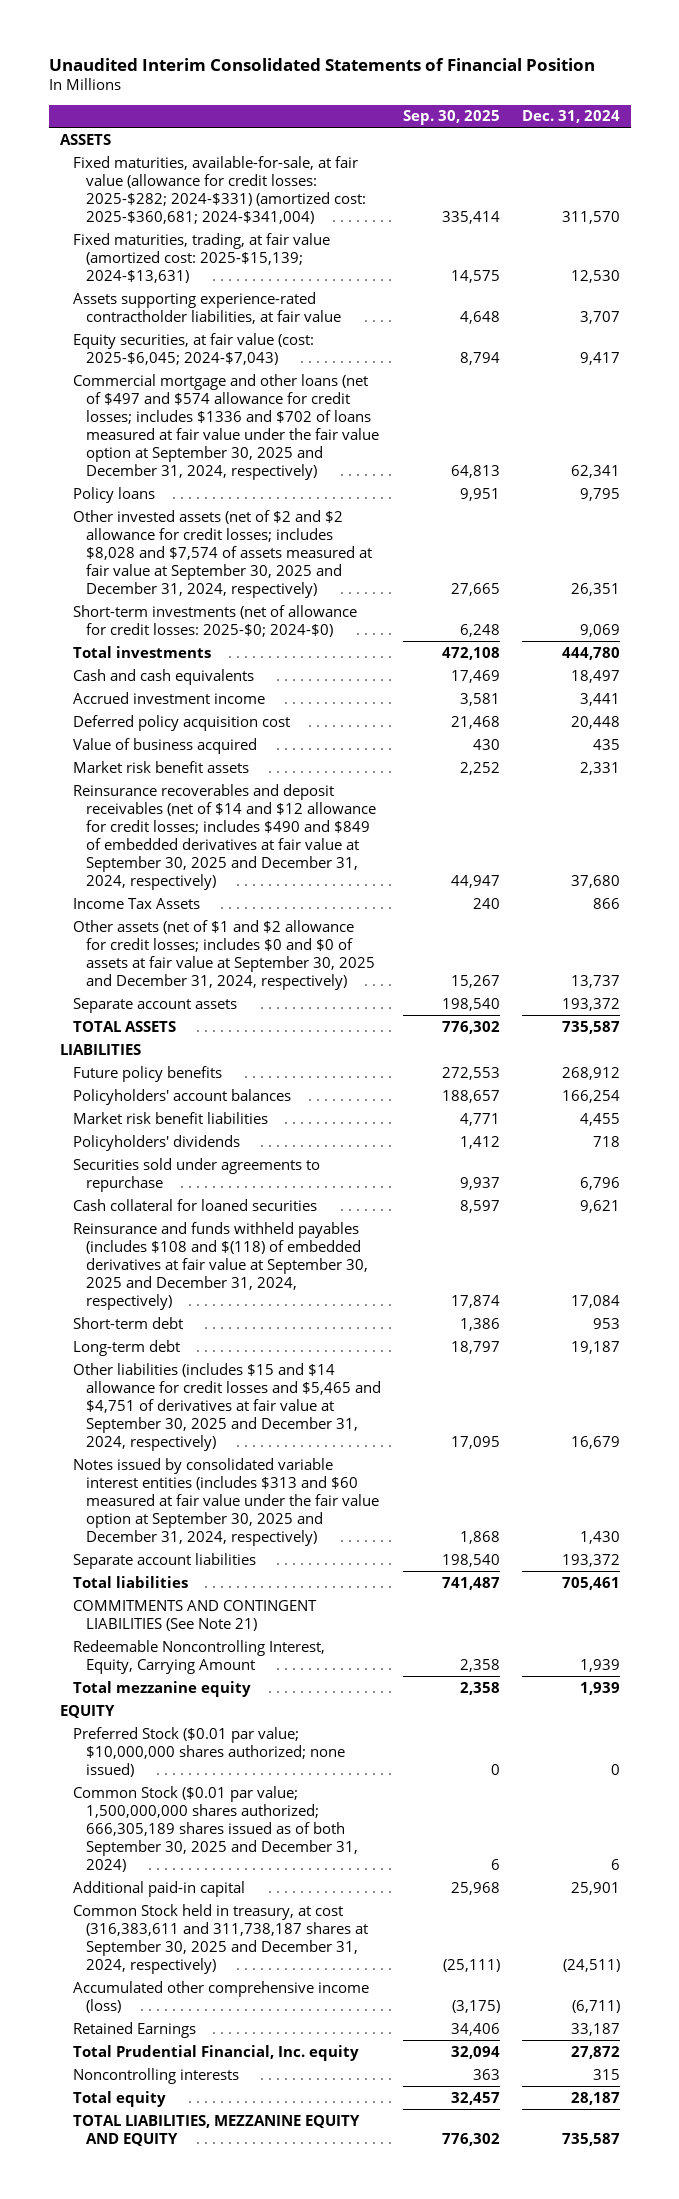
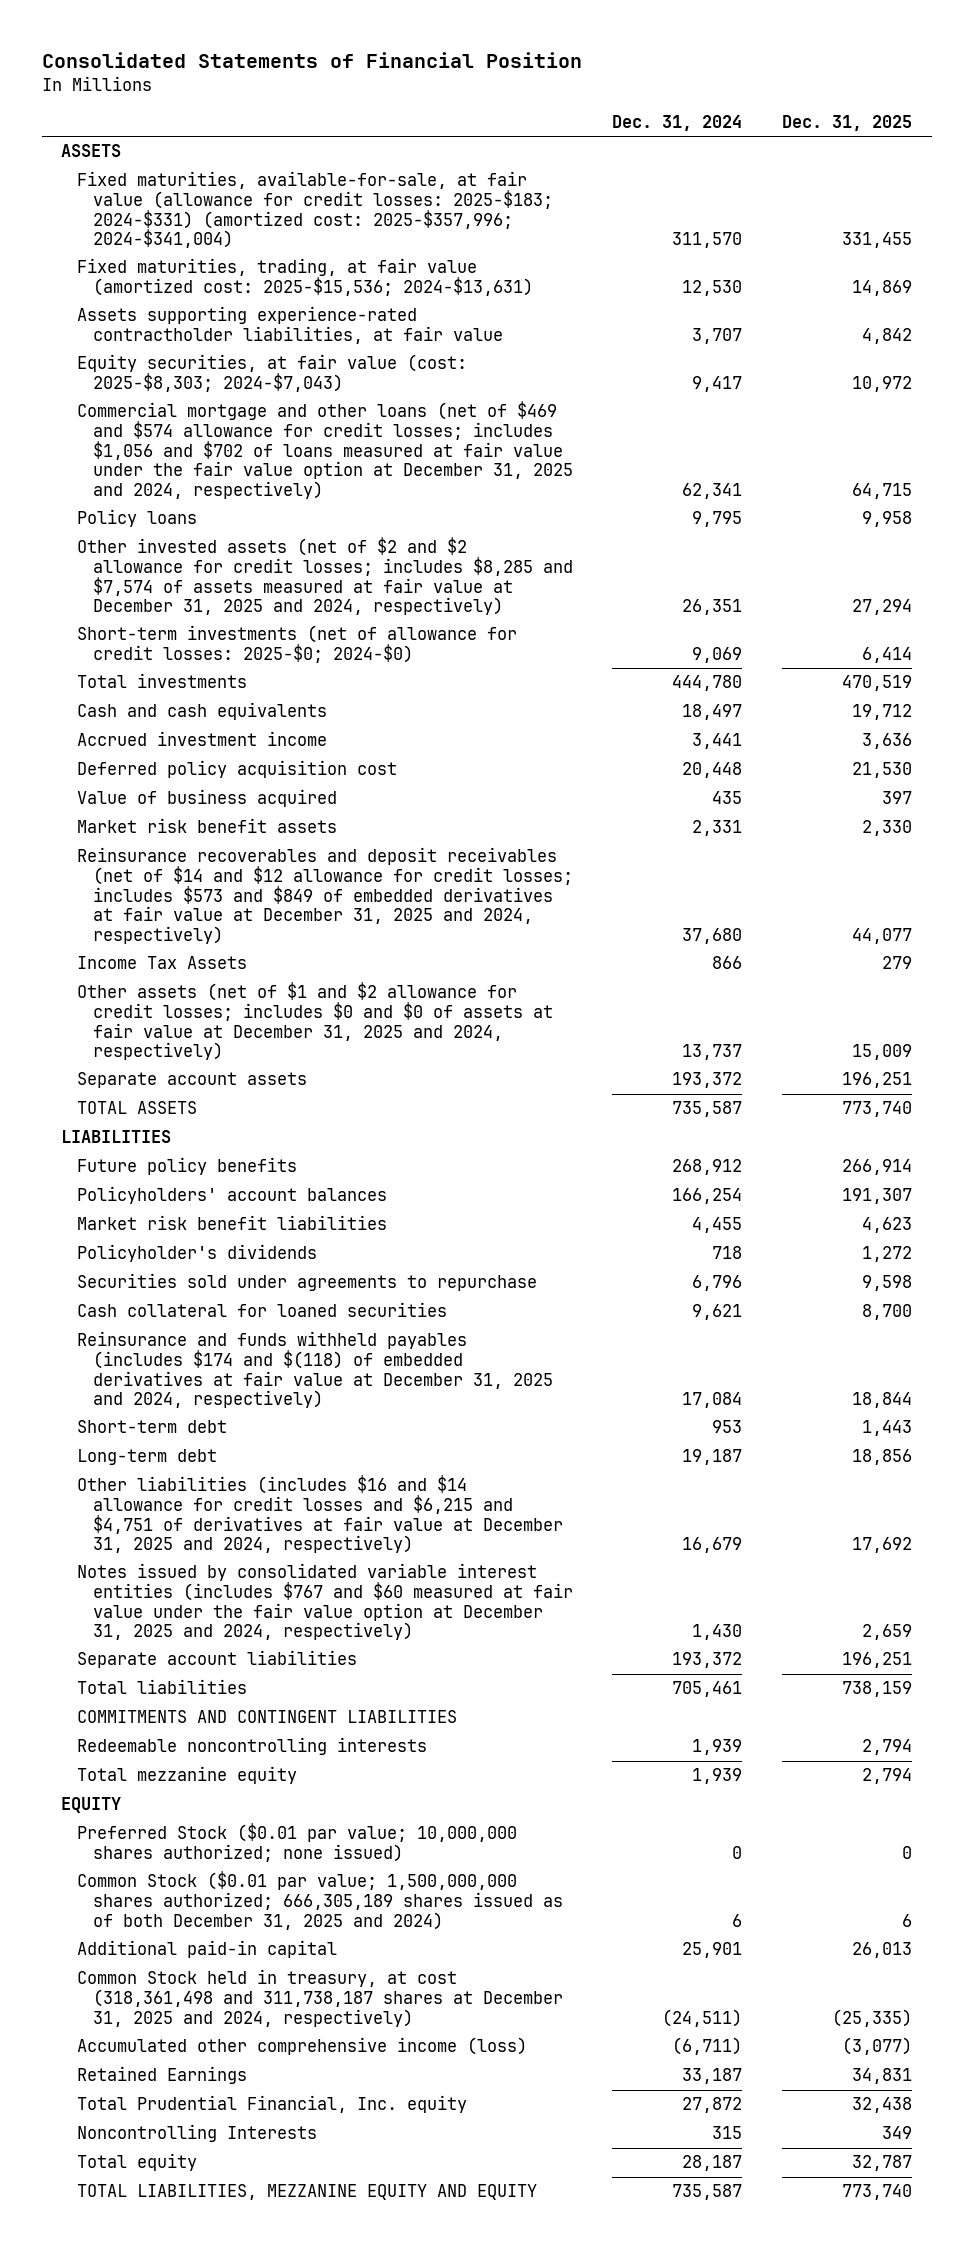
[48,58,595,72] Unaudited Interim Consolidated Statements of Financial Position -> [41,51,582,68] Consolidated Statements of Financial Position
[402,110,500,126] Sep. 30, 2025 -> none
none -> [782,115,913,132] Dec. 31, 2025
[72,155,366,224] Fixed maturities, available-for-sale, at fair value (allowance for credit losses: 2025-$282; 2024-$331) (amortized cost: 2025-$360,681; 2024-$341,004) -> [77,171,553,249] Fixed maturities, available-for-sale, at fair value (allowance for credit losses: 2025-$183; 2024-$331) (amortized cost: 2025-$357,996; 2024-$341,004)
[72,232,330,283] Fixed maturities, trading, at fair value (amortized cost: 2025-$15,139; 2024-$13,631) -> [77,258,533,297] Fixed maturities, trading, at fair value (amortized cost: 2025-$15,536; 2024-$13,631)
[72,332,314,365] Equity securities, at fair value (cost: 2025-$6,045; 2024-$7,043) -> [77,354,468,393] Equity securities, at fair value (cost: 2025-$8,303; 2024-$7,043)
[72,373,379,480] Commercial mortgage and other loans (net of $497 and $574 allowance for credit losses; includes $1336 and $702 of loans measured at fair value under the fair value option at September 30, 2025 and December 31, 2024, respectively) -> [77,401,573,499] Commercial mortgage and other loans (net of $469 and $574 allowance for credit losses; includes $1,056 and $702 of loans measured at fair value under the fair value option at December 31, 2025 and 2024, respectively)
[72,509,372,598] Other invested assets (net of $2 and $2 allowance for credit losses; includes $8,028 and $7,574 of assets measured at fair value at September 30, 2025 and December 31, 2024, respectively) -> [77,537,573,616] Other invested assets (net of $2 and $2 allowance for credit losses; includes $8,285 and $7,574 of assets measured at fair value at December 31, 2025 and 2024, respectively)
[72,783,376,890] Reinsurance recoverables and deposit receivables (net of $14 and $12 allowance for credit losses; includes $490 and $849 of embedded derivatives at fair value at September 30, 2025 and December 31, 2024, respectively) -> [77,847,573,944] Reinsurance recoverables and deposit receivables (net of $14 and $12 allowance for credit losses; includes $573 and $849 of embedded derivatives at fair value at December 31, 2025 and 2024, respectively)
[72,919,375,990] Other assets (net of $1 and $2 allowance for credit losses; includes $0 and $0 of assets at fair value at September 30, 2025 and December 31, 2024, respectively) -> [77,982,553,1061] Other assets (net of $1 and $2 allowance for credit losses; includes $0 and $0 of assets at fair value at December 31, 2025 and 2024, respectively)
[72,1134,240,1151] Policyholders' dividends -> [77,1244,318,1263] Policyholder's dividends
[72,1221,368,1310] Reinsurance and funds withheld payables (includes $108 and $(118) of embedded derivatives at fair value at September 30, 2025 and December 31, 2024, respectively) -> [77,1331,553,1409] Reinsurance and funds withheld payables (includes $174 and $(118) of embedded derivatives at fair value at December 31, 2025 and 2024, respectively)
[72,1362,381,1451] Other liabilities (includes $15 and $14 allowance for credit losses and $5,465 and $4,751 of derivatives at fair value at September 30, 2025 and December 31, 2024, respectively) -> [77,1475,563,1554] Other liabilities (includes $16 and $14 allowance for credit losses and $6,215 and $4,751 of derivatives at fair value at December 31, 2025 and 2024, respectively)
[72,1457,379,1546] Notes issued by consolidated variable interest entities (includes $313 and $60 measured at fair value under the fair value option at September 30, 2025 and December 31, 2024, respectively) -> [77,1563,573,1641] Notes issued by consolidated variable interest entities (includes $767 and $60 measured at fair value under the fair value option at December 31, 2025 and 2024, respectively)
[72,1599,317,1631] COMMITMENTS AND CONTINGENT LIABILITIES (See Note 21) -> [77,1710,458,1724] COMMITMENTS AND CONTINGENT LIABILITIES
[72,1639,325,1674] Redeemable Noncontrolling Interest, Equity, Carrying Amount -> [77,1737,428,1756] Redeemable noncontrolling interests
[72,1726,345,1777] Preferred Stock ($0.01 par value; $10,000,000 shares authorized; none issued) -> [77,1823,518,1863] Preferred Stock ($0.01 par value; 10,000,000 shares authorized; none issued)
[72,1785,358,1872] Common Stock ($0.01 par value; 1,500,000,000 shares authorized; 666,305,189 shares issued as of both September 30, 2025 and December 31, 2024) -> [77,1871,563,1930] Common Stock ($0.01 par value; 1,500,000,000 shares authorized; 666,305,189 shares issued as of both December 31, 2025 and 2024)
[72,1903,368,1974] Common Stock held in treasury, at cost (316,383,611 and 311,738,187 shares at September 30, 2025 and December 31, 2024, respectively) -> [77,1969,563,2027] Common Stock held in treasury, at cost (318,361,498 and 311,738,187 shares at December 31, 2025 and 2024, respectively)
[72,2067,239,2084] Noncontrolling interests -> [77,2124,318,2143] Noncontrolling Interests

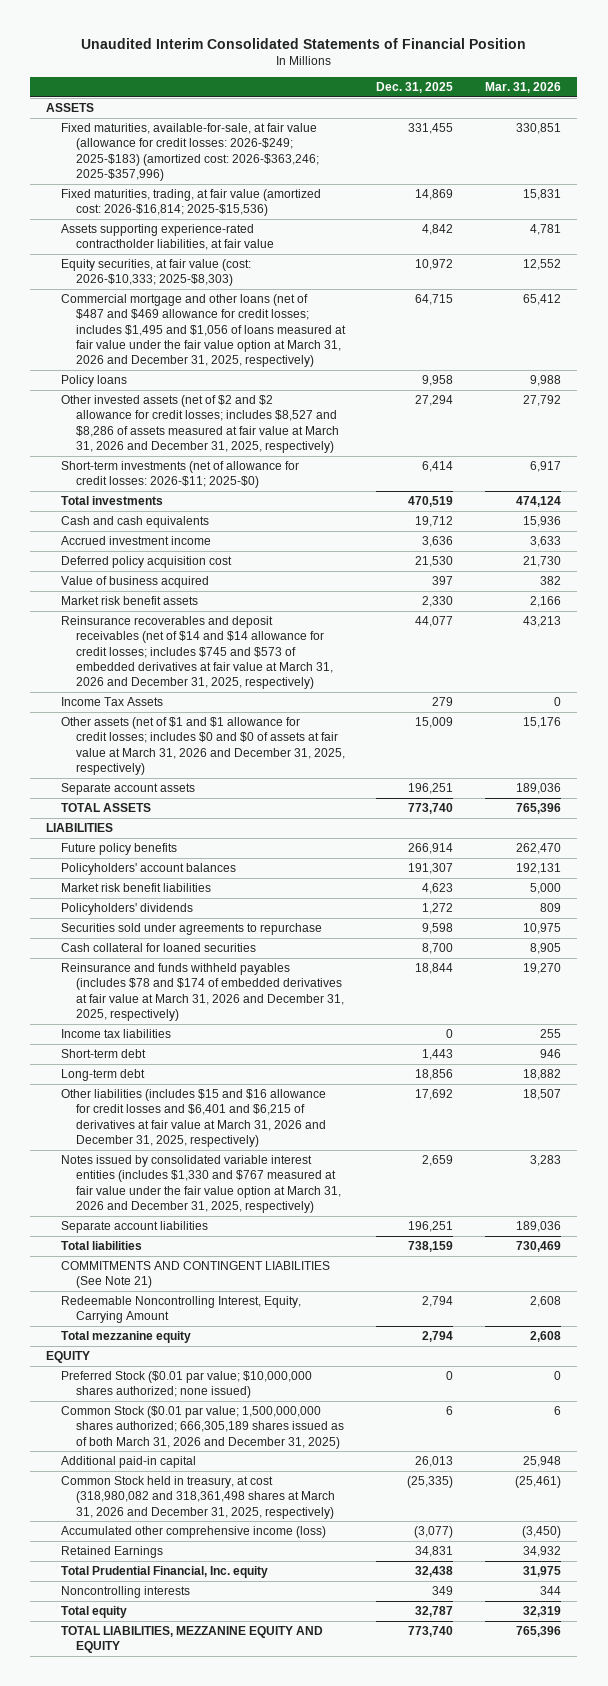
[41,51,582,68] Consolidated Statements of Financial Position -> [80,37,526,49] Unaudited Interim Consolidated Statements of Financial Position
[612,115,743,132] Dec. 31, 2024 -> none
none -> [485,82,562,94] Mar. 31, 2026
[77,171,553,249] Fixed maturities, available-for-sale, at fair value (allowance for credit losses: 2025-$183; 2024-$331) (amortized cost: 2025-$357,996; 2024-$341,004) -> [60,123,319,181] Fixed maturities, available-for-sale, at fair value (allowance for credit losses: 2026-$249; 2025-$183) (amortized cost: 2026-$363,246; 2025-$357,996)
[77,258,533,297] Fixed maturities, trading, at fair value (amortized cost: 2025-$15,536; 2024-$13,631) -> [60,189,321,217] Fixed maturities, trading, at fair value (amortized cost: 2026-$16,814; 2025-$15,536)
[77,354,468,393] Equity securities, at fair value (cost: 2025-$8,303; 2024-$7,043) -> [60,259,251,287] Equity securities, at fair value (cost: 2026-$10,333; 2025-$8,303)
[77,401,573,499] Commercial mortgage and other loans (net of $469 and $574 allowance for credit losses; includes $1,056 and $702 of loans measured at fair value under the fair value option at December 31, 2025 and 2024, respectively) -> [60,294,346,368] Commercial mortgage and other loans (net of $487 and $469 allowance for credit losses; includes $1,495 and $1,056 of loans measured at fair value under the fair value option at March 31, 2026 and December 31, 2025, respectively)
[77,537,573,616] Other invested assets (net of $2 and $2 allowance for credit losses; includes $8,285 and $7,574 of assets measured at fair value at December 31, 2025 and 2024, respectively) -> [60,395,339,453] Other invested assets (net of $2 and $2 allowance for credit losses; includes $8,527 and $8,286 of assets measured at fair value at March 31, 2026 and December 31, 2025, respectively)
[77,625,518,664] Short-term investments (net of allowance for credit losses: 2025-$0; 2024-$0) -> [60,461,299,489] Short-term investments (net of allowance for credit losses: 2026-$11; 2025-$0)
[77,847,573,944] Reinsurance recoverables and deposit receivables (net of $14 and $12 allowance for credit losses; includes $573 and $849 of embedded derivatives at fair value at December 31, 2025 and 2024, respectively) -> [60,616,333,690] Reinsurance recoverables and deposit receivables (net of $14 and $14 allowance for credit losses; includes $745 and $573 of embedded derivatives at fair value at March 31, 2026 and December 31, 2025, respectively)
[77,982,553,1061] Other assets (net of $1 and $2 allowance for credit losses; includes $0 and $0 of assets at fair value at December 31, 2025 and 2024, respectively) -> [60,717,345,775] Other assets (net of $1 and $1 allowance for credit losses; includes $0 and $0 of assets at fair value at March 31, 2026 and December 31, 2025, respectively)
[77,1244,318,1263] Policyholder's dividends -> [60,903,193,916] Policyholders' dividends
[77,1331,553,1409] Reinsurance and funds withheld payables (includes $174 and $(118) of embedded derivatives at fair value at December 31, 2025 and 2024, respectively) -> [60,963,344,1021] Reinsurance and funds withheld payables (includes $78 and $174 of embedded derivatives at fair value at March 31, 2026 and December 31, 2025, respectively)
none -> [60,1029,171,1039] Income tax liabilities
[77,1475,563,1554] Other liabilities (includes $16 and $14 allowance for credit losses and $6,215 and $4,751 of derivatives at fair value at December 31, 2025 and 2024, respectively) -> [60,1089,326,1147] Other liabilities (includes $15 and $16 allowance for credit losses and $6,401 and $6,215 of derivatives at fair value at March 31, 2026 and December 31, 2025, respectively)
[77,1563,573,1641] Notes issued by consolidated variable interest entities (includes $767 and $60 measured at fair value under the fair value option at December 31, 2025 and 2024, respectively) -> [60,1155,341,1213] Notes issued by consolidated variable interest entities (includes $1,330 and $767 measured at fair value under the fair value option at March 31, 2026 and December 31, 2025, respectively)
[77,1710,458,1724] COMMITMENTS AND CONTINGENT LIABILITIES -> [60,1261,330,1289] COMMITMENTS AND CONTINGENT LIABILITIES (See Note 21)
[77,1737,428,1756] Redeemable noncontrolling interests -> [60,1296,301,1324] Redeemable Noncontrolling Interest, Equity, Carrying Amount
[77,1823,518,1863] Preferred Stock ($0.01 par value; 10,000,000 shares authorized; none issued) -> [60,1371,312,1399] Preferred Stock ($0.01 par value; $10,000,000 shares authorized; none issued)
[77,1871,563,1930] Common Stock ($0.01 par value; 1,500,000,000 shares authorized; 666,305,189 shares issued as of both December 31, 2025 and 2024) -> [60,1406,344,1449] Common Stock ($0.01 par value; 1,500,000,000 shares authorized; 666,305,189 shares issued as of both March 31, 2026 and December 31, 2025)
[77,1969,563,2027] Common Stock held in treasury, at cost (318,361,498 and 311,738,187 shares at December 31, 2025 and 2024, respectively) -> [60,1476,335,1519] Common Stock held in treasury, at cost (318,980,082 and 318,361,498 shares at March 31, 2026 and December 31, 2025, respectively)
[77,2124,318,2143] Noncontrolling Interests -> [60,1586,190,1599] Noncontrolling interests

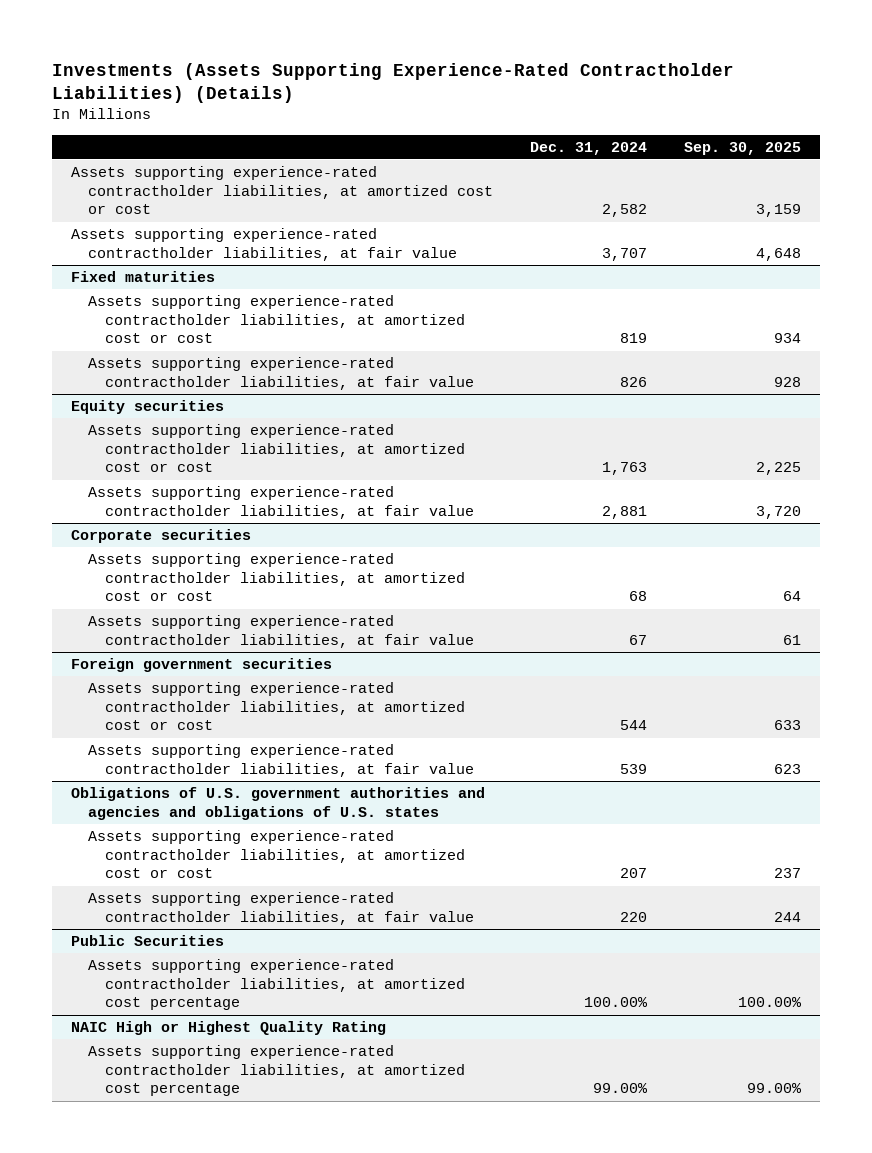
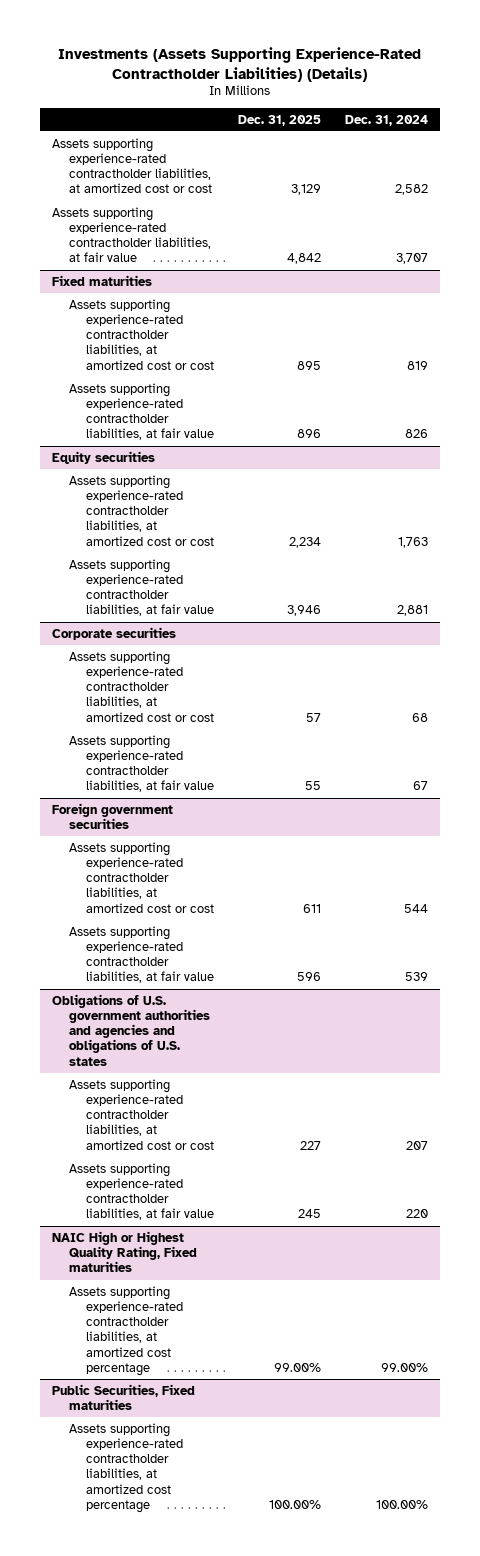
[684,141,802,155] Sep. 30, 2025 -> none
none -> [238,114,322,126] Dec. 31, 2025
[70,935,224,947] Public Securities -> none
[87,959,466,1011] Assets supporting experience-rated contractholder liabilities, at amortized cost percentage -> none
[70,1021,386,1036] NAIC High or Highest Quality Rating -> [52,1230,198,1273] NAIC High or Highest Quality Rating, Fixed maturities
none -> [52,1383,196,1410] Public Securities, Fixed maturities
none -> [69,1422,184,1513] Assets supporting experience-rated contractholder liabilities, at amortized cost percentage

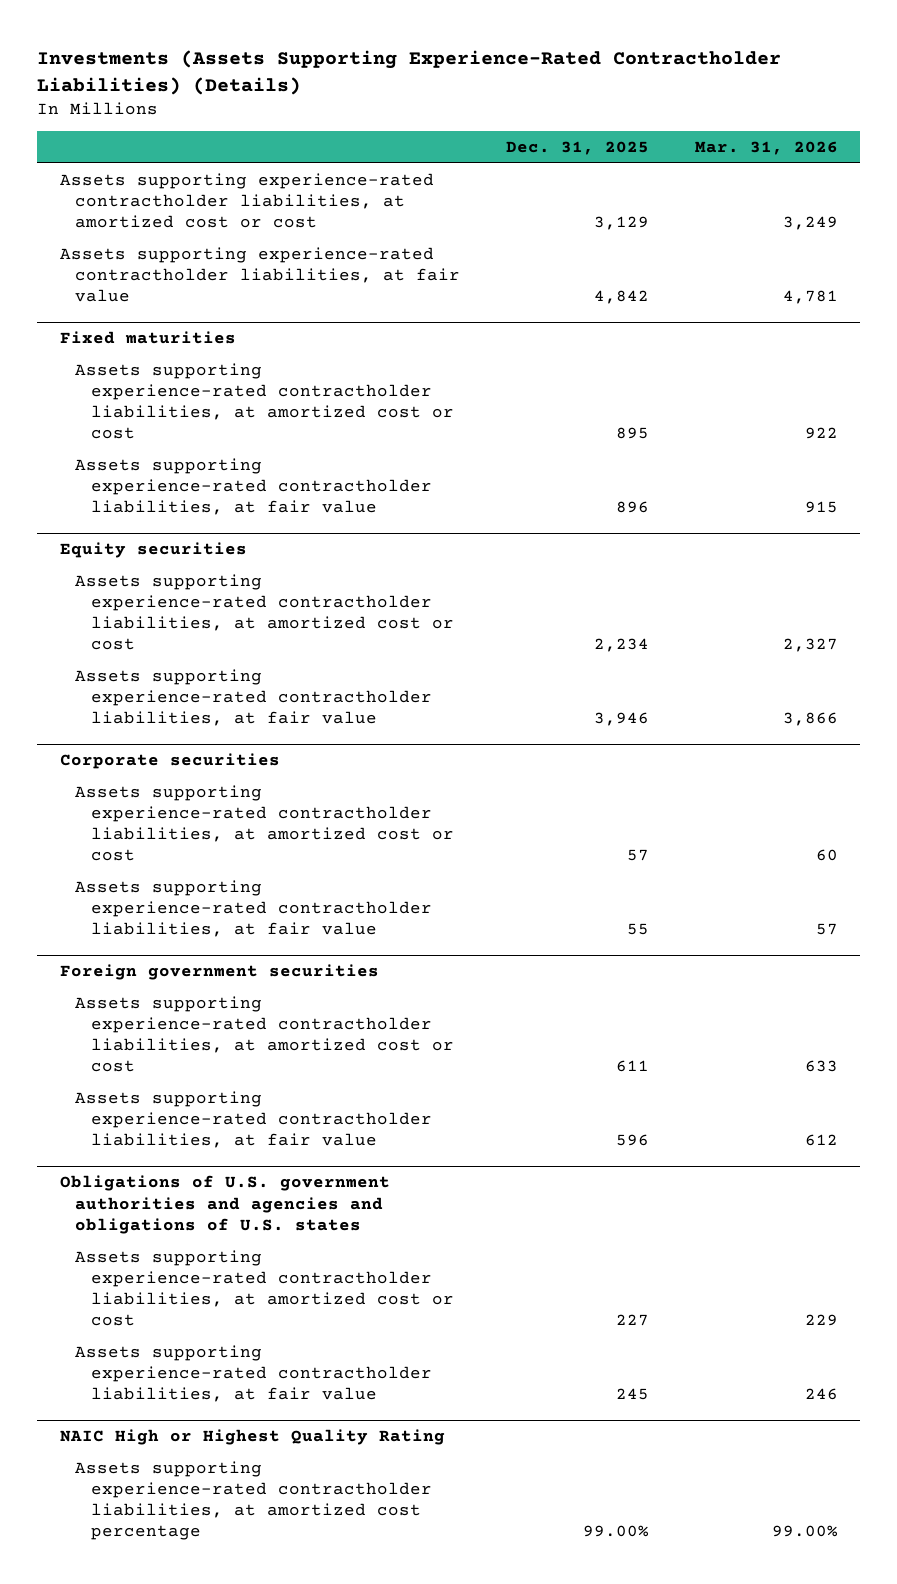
[345,114,429,126] Dec. 31, 2024 -> none
none -> [694,141,838,156] Mar. 31, 2026
[52,1230,198,1273] NAIC High or Highest Quality Rating, Fixed maturities -> [59,1429,445,1446] NAIC High or Highest Quality Rating
[52,1383,196,1410] Public Securities, Fixed maturities -> none
[69,1422,184,1513] Assets supporting experience-rated contractholder liabilities, at amortized cost percentage -> none

